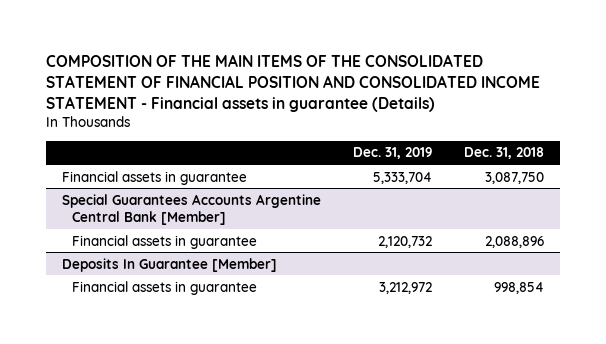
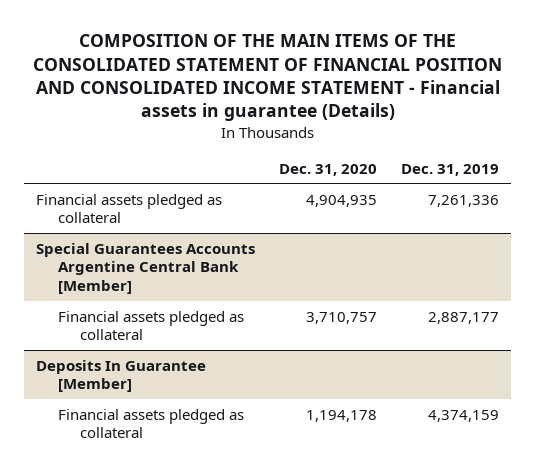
[463,147,544,160] Dec. 31, 2018 -> none
none -> [279,163,378,176] Dec. 31, 2020
[62,170,248,185] Financial assets in guarantee -> [36,193,223,224] Financial assets pledged as collateral
[372,171,432,184] 5,333,704 -> [428,194,500,207] 7,261,336
[71,234,257,249] Financial assets in guarantee -> [57,310,244,341] Financial assets pledged as collateral
[377,235,432,248] 2,120,732 -> [428,311,500,324] 2,887,177
[71,280,257,295] Financial assets in guarantee -> [57,408,244,439] Financial assets pledged as collateral
[378,281,432,294] 3,212,972 -> [428,409,500,422] 4,374,159

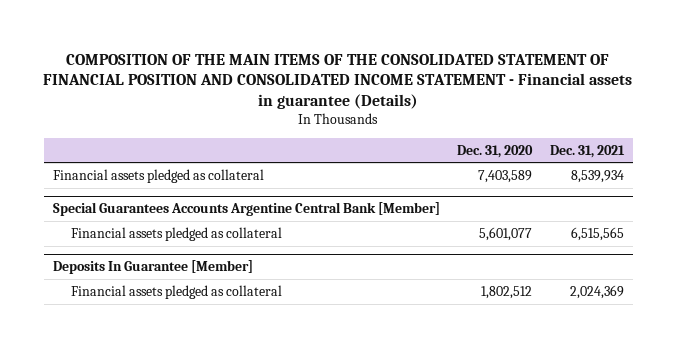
[401,163,500,176] Dec. 31, 2019 -> none
none -> [550,144,626,158] Dec. 31, 2021
[306,194,378,207] 4,904,935 -> [478,169,533,183] 7,403,589
[306,311,378,324] 3,710,757 -> [479,226,533,241] 5,601,077
[306,409,378,422] 1,194,178 -> [481,285,533,299] 1,802,512

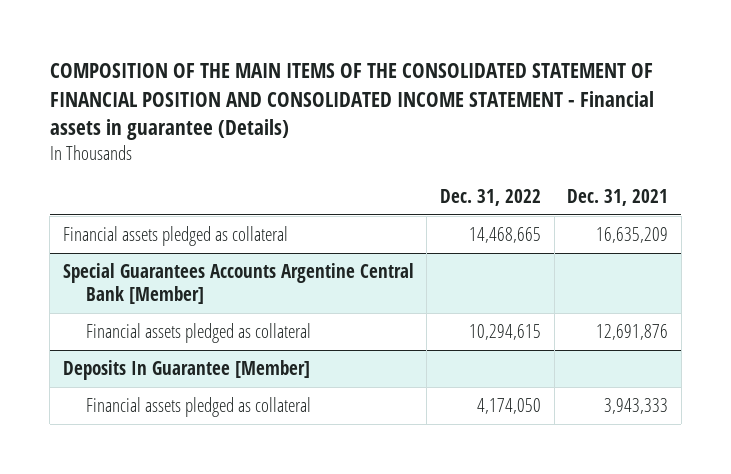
[457,144,534,158] Dec. 31, 2020 -> none
none -> [440,189,542,207] Dec. 31, 2022
[571,169,625,183] 8,539,934 -> [596,226,669,243] 16,635,209
[571,226,625,241] 6,515,565 -> [596,323,669,340] 12,691,876
[570,284,625,299] 2,024,369 -> [604,397,669,414] 3,943,333

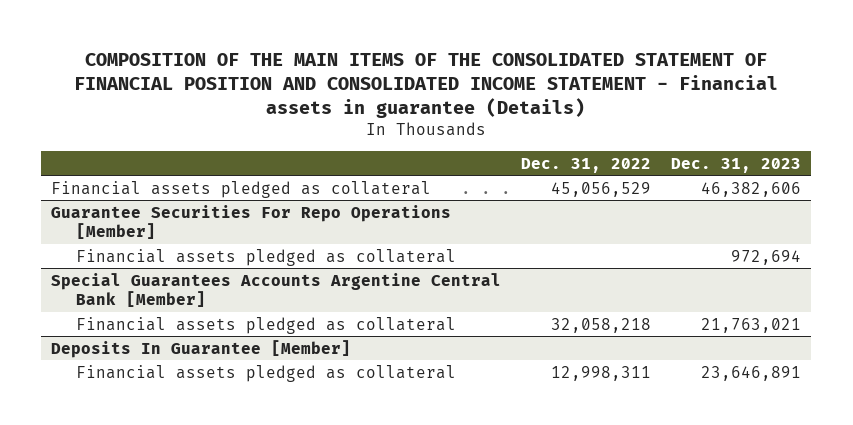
[567,189,669,207] Dec. 31, 2021 -> none
none -> [671,157,802,173] Dec. 31, 2023
[469,226,542,243] 14,468,665 -> [551,181,652,197] 45,056,529
none -> [51,204,452,240] Guarantee Securities For Repo Operations [Member]
none -> [76,248,457,266] Financial assets pledged as collateral
[469,323,542,340] 10,294,615 -> [551,317,652,333] 32,058,218
[477,397,542,414] 4,174,050 -> [551,365,652,381] 12,998,311

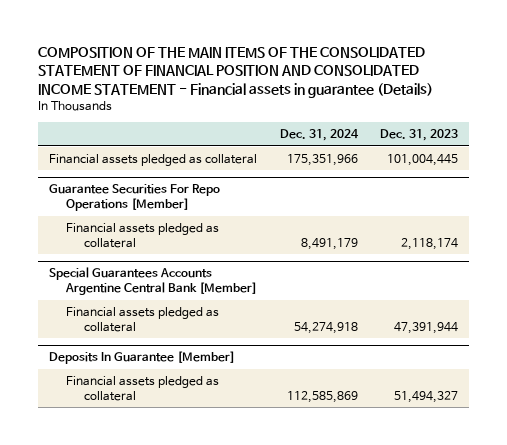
[521,157,652,173] Dec. 31, 2022 -> none
none -> [279,129,359,142] Dec. 31, 2024
[701,181,802,197] 46,382,606 -> [387,154,459,167] 101,004,445
[731,249,802,265] 972,694 -> [401,237,459,250] 2,118,174
[701,317,802,333] 21,763,021 -> [394,321,459,334] 47,391,944
[701,365,802,381] 23,646,891 -> [394,390,459,403] 51,494,327

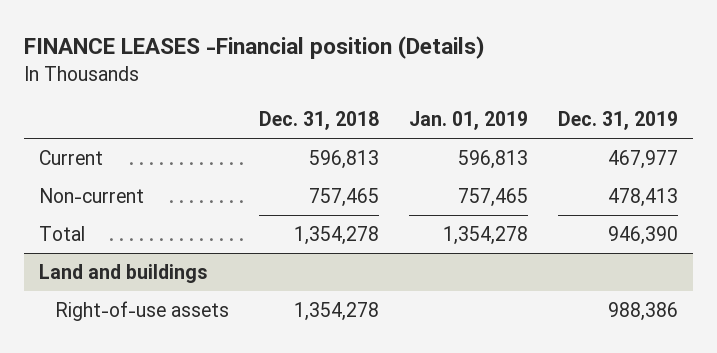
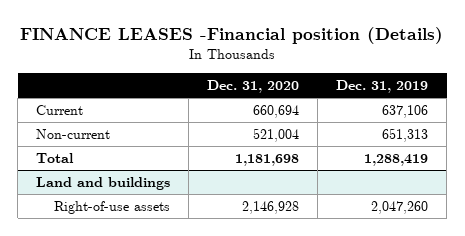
[259,111,380,131] Dec. 31, 2018 -> none
[409,111,529,131] Jan. 01, 2019 -> none
none -> [207,79,300,93] Dec. 31, 2020
[608,150,679,170] 467,977 -> [382,104,429,118] 637,106
[608,188,679,208] 478,413 -> [382,127,429,142] 651,313
[608,226,679,246] 946,390 -> [364,153,429,166] 1,288,419
[608,302,679,322] 988,386 -> [371,200,429,214] 2,047,260

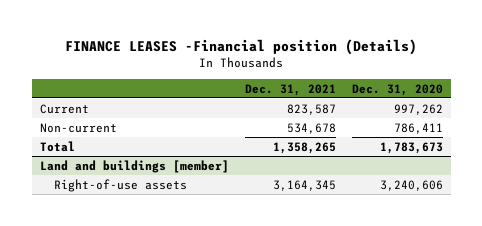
[336,79,429,93] Dec. 31, 2019 -> none
none -> [244,83,336,96] Dec. 31, 2021
[253,104,300,118] 660,694 -> [393,103,443,115] 997,262
[253,127,300,142] 521,004 -> [393,122,443,134] 786,411
[235,153,300,166] 1,181,698 -> [379,141,443,154] 1,783,673
[36,176,171,190] Land and buildings -> [39,159,229,173] Land and buildings [member]
[242,200,300,214] 2,146,928 -> [379,179,443,191] 3,240,606

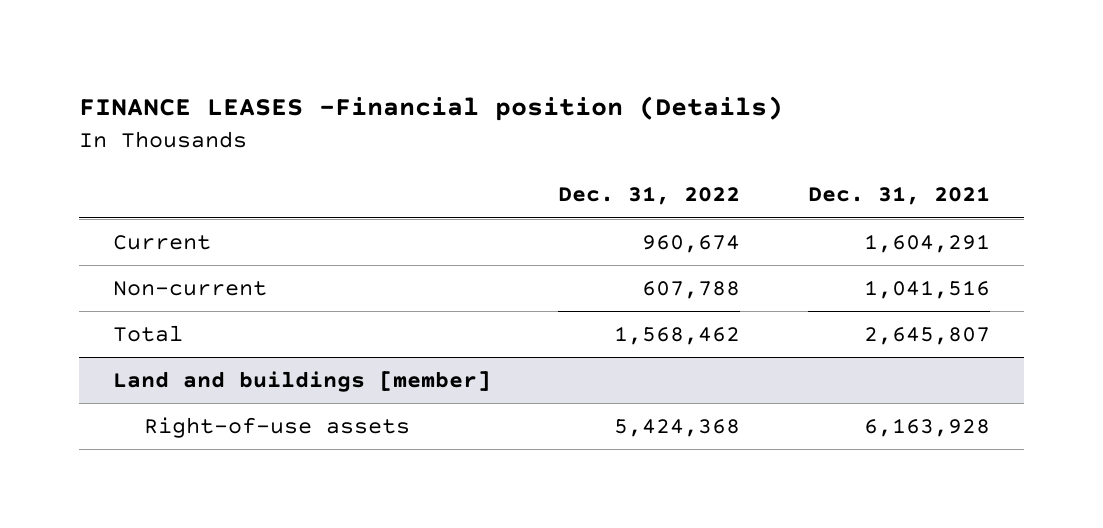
[351,83,443,96] Dec. 31, 2020 -> none
none -> [558,186,741,206] Dec. 31, 2022
[286,103,336,115] 823,587 -> [864,234,991,254] 1,604,291
[286,122,336,134] 534,678 -> [864,280,991,300] 1,041,516
[272,141,336,154] 1,358,265 -> [864,327,991,346] 2,645,807
[272,179,336,191] 3,164,345 -> [864,418,991,438] 6,163,928

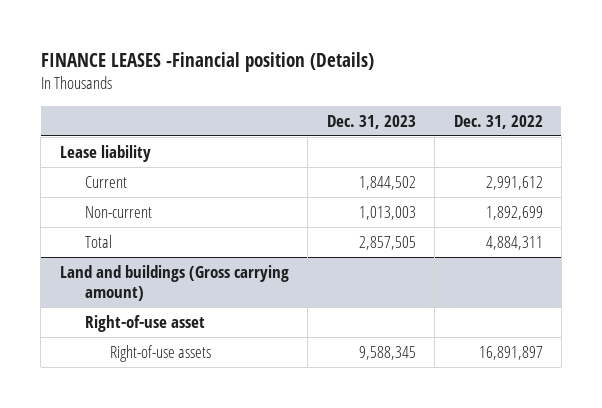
[808,186,991,206] Dec. 31, 2021 -> none
none -> [326,114,416,129] Dec. 31, 2023
none -> [59,144,151,162] Lease liability
[642,235,741,254] 960,674 -> [485,175,543,190] 2,991,612
[642,281,741,300] 607,788 -> [485,205,543,220] 1,892,699
[614,326,741,346] 1,568,462 -> [485,235,543,250] 4,884,311
[112,371,491,393] Land and buildings [member] -> [59,264,289,302] Land and buildings (Gross carrying amount)
none -> [84,314,205,332] Right-of-use asset
[614,419,741,438] 5,424,368 -> [478,345,543,360] 16,891,897

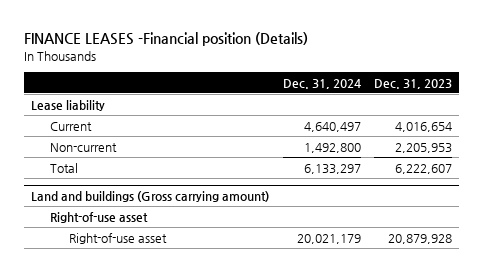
[453,114,543,129] Dec. 31, 2022 -> none
none -> [282,78,361,89] Dec. 31, 2024
[358,175,416,190] 1,844,502 -> [395,121,453,132] 4,016,654
[358,205,416,220] 1,013,003 -> [395,142,453,153] 2,205,953
[358,235,416,250] 2,857,505 -> [395,163,453,174] 6,222,607
[109,344,211,362] Right-of-use assets -> [69,232,168,244] Right-of-use asset
[358,345,416,360] 9,588,345 -> [388,233,453,244] 20,879,928

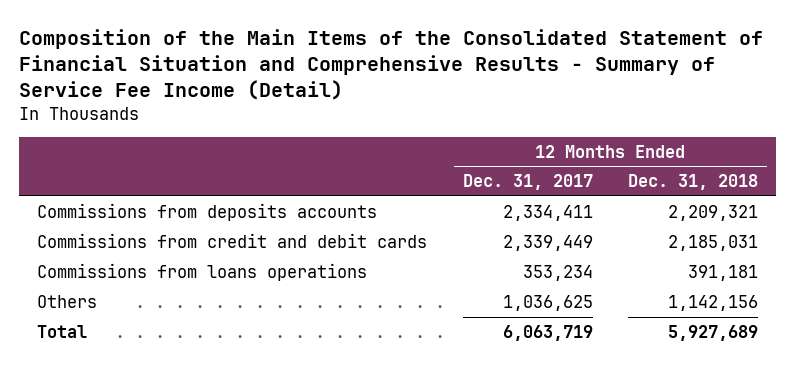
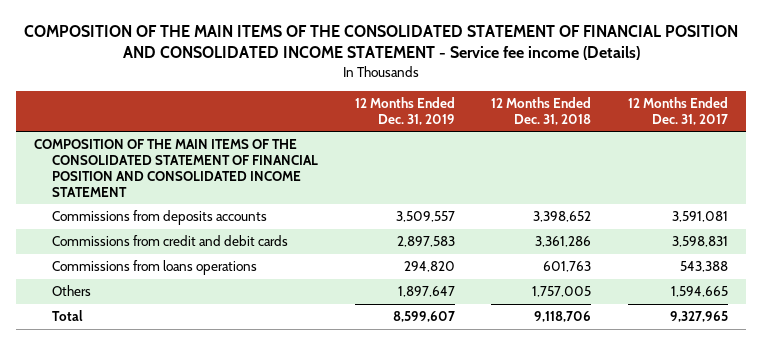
[19,29,764,101] Composition of the Main Items of the Consolidated Statement of Financial Situation and Comprehensive Results - Summary of Service Fee Income (Detail) -> [24,25,739,61] COMPOSITION OF THE MAIN ITEMS OF THE CONSOLIDATED STATEMENT OF FINANCIAL POSITION AND CONSOLIDATED INCOME STATEMENT - Service fee income (Details)
none -> [354,96,455,125] 12 Months Ended Dec. 31, 2019
none -> [34,139,318,197] COMPOSITION OF THE MAIN ITEMS OF THE CONSOLIDATED STATEMENT OF FINANCIAL POSITION AND CONSOLIDATED INCOME STATEMENT
[502,204,593,221] 2,334,411 -> [671,211,728,223] 3,591,081
[668,204,759,221] 2,209,321 -> [533,211,592,223] 3,398,652
[502,234,593,251] 2,339,449 -> [671,236,728,248] 3,598,831
[668,234,759,251] 2,185,031 -> [535,236,592,248] 3,361,286
[522,264,593,281] 353,234 -> [679,261,728,273] 543,388
[688,264,759,281] 391,181 -> [543,261,592,273] 601,763
[502,294,593,311] 1,036,625 -> [670,286,728,298] 1,594,665
[668,294,759,311] 1,142,156 -> [532,286,592,298] 1,757,005
[502,324,593,341] 6,063,719 -> [669,311,728,323] 9,327,965
[668,324,759,341] 5,927,689 -> [534,311,592,323] 9,118,706

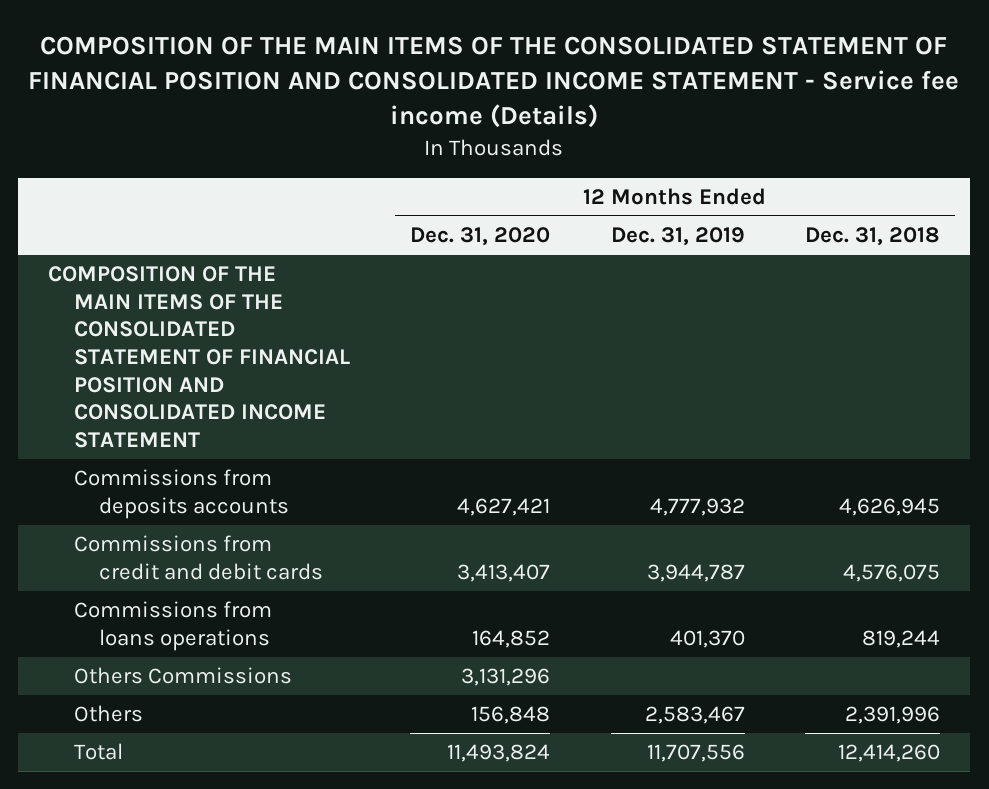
[627,96,728,125] 12 Months Ended Dec. 31, 2017 -> none
none -> [410,227,551,247] Dec. 31, 2020
[395,211,455,223] 3,509,557 -> [649,497,745,516] 4,777,932
[533,211,592,223] 3,398,652 -> [839,497,941,516] 4,626,945
[396,236,455,248] 2,897,583 -> [646,563,745,582] 3,944,787
[535,236,592,248] 3,361,286 -> [843,563,941,582] 4,576,075
[403,261,455,273] 294,820 -> [669,629,745,648] 401,370
[543,261,592,273] 601,763 -> [862,629,941,648] 819,244
none -> [73,667,292,685] Others Commissions
[397,286,455,298] 1,897,647 -> [644,706,745,725] 2,583,467
[532,286,592,298] 1,757,005 -> [845,706,941,725] 2,391,996
[392,311,455,323] 8,599,607 -> [646,744,745,763] 11,707,556
[534,311,592,323] 9,118,706 -> [838,744,941,763] 12,414,260

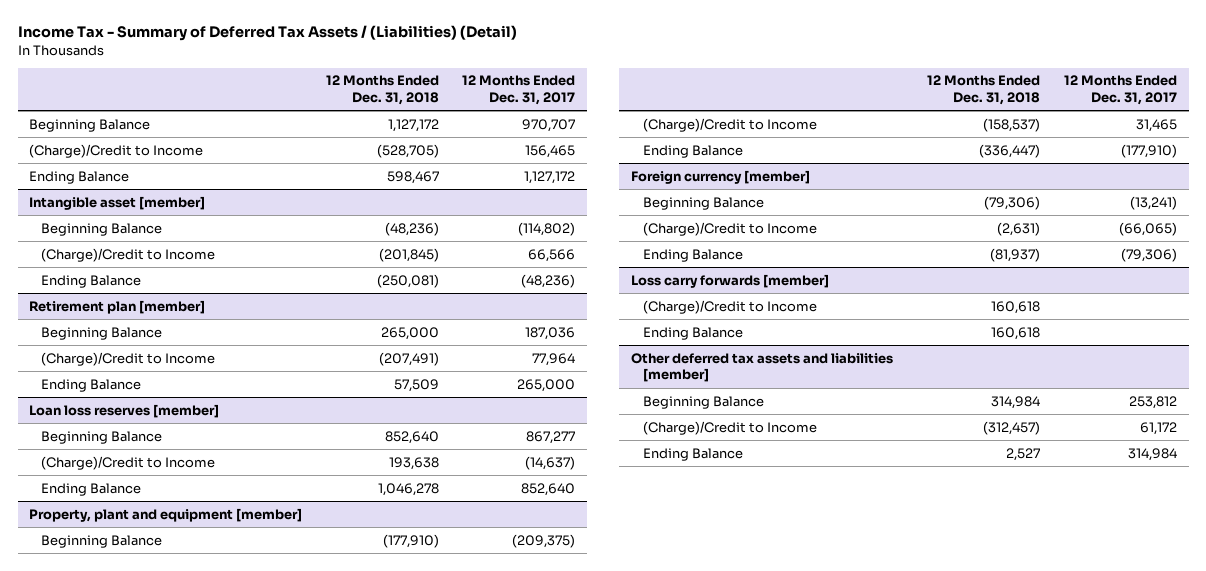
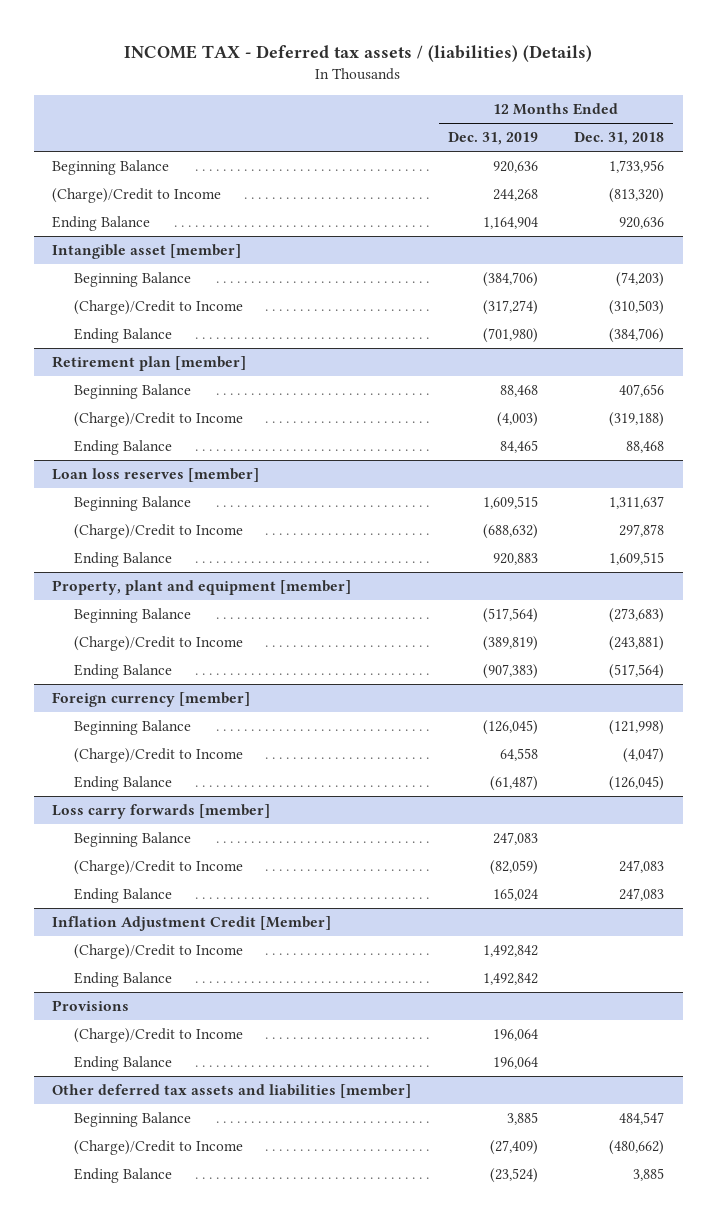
[17,25,517,42] Income Tax - Summary of Deferred Tax Assets / (Liabilities) (Detail) -> [124,45,593,63] INCOME TAX - Deferred tax assets / (liabilities) (Details)
[462,75,576,105] 12 Months Ended Dec. 31, 2017 -> none
none -> [447,132,538,146] Dec. 31, 2019
[387,118,439,132] 1,127,172 -> [609,160,665,174] 1,733,956
[376,143,439,158] (528,705) -> [609,188,665,204] (813,320)
[386,170,439,184] 598,467 -> [619,217,665,230] 920,636
[384,221,439,236] (48,236) -> [616,272,665,288] (74,203)
[378,247,439,262] (201,845) -> [609,300,665,316] (310,503)
[376,273,439,288] (250,081) -> [609,328,665,344] (384,706)
[380,326,439,340] 265,000 -> [619,384,665,398] 407,656
[378,351,439,366] (207,491) -> [609,412,665,428] (319,188)
[393,378,439,392] 57,509 -> [626,441,665,454] 88,468
[384,430,439,444] 852,640 -> [609,496,665,510] 1,311,637
[388,456,439,470] 193,638 -> [619,524,665,538] 297,878
[377,482,439,496] 1,046,278 -> [609,552,665,566] 1,609,515
[382,533,439,548] (177,910) -> [609,608,665,624] (273,683)
[983,117,1041,132] (158,537) -> [609,636,665,652] (243,881)
[979,143,1041,158] (336,447) -> [609,664,665,680] (517,564)
[984,195,1041,210] (79,306) -> [609,720,665,736] (121,998)
[997,221,1041,236] (2,631) -> [623,748,665,764] (4,047)
[990,247,1041,262] (81,937) -> [609,776,665,792] (126,045)
none -> [73,832,191,848] Beginning Balance
[991,300,1041,314] 160,618 -> [619,860,665,874] 247,083
[991,326,1041,340] 160,618 -> [619,888,665,902] 247,083
none -> [52,916,332,932] Inflation Adjustment Credit [Member]
none -> [73,944,243,960] (Charge)/Credit to Income
none -> [73,972,172,988] Ending Balance
none -> [52,1000,130,1012] Provisions
none -> [73,1028,243,1044] (Charge)/Credit to Income
none -> [73,1056,172,1072] Ending Balance
[991,395,1041,409] 314,984 -> [619,1112,665,1126] 484,547
[983,420,1041,435] (312,457) -> [609,1140,665,1156] (480,662)
[1006,447,1041,461] 2,527 -> [633,1168,665,1182] 3,885

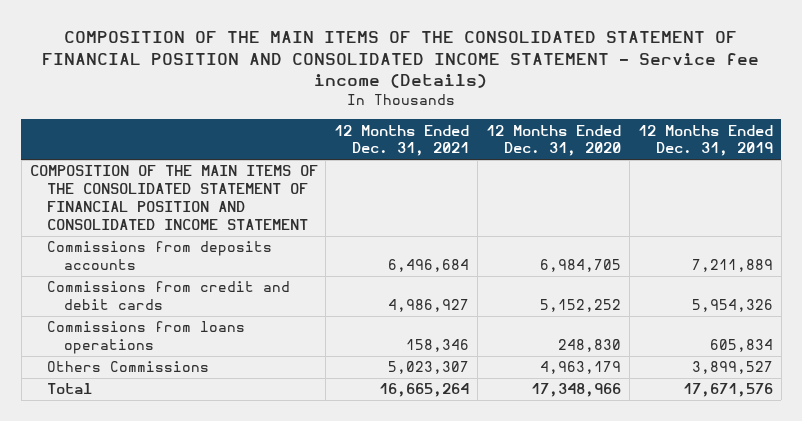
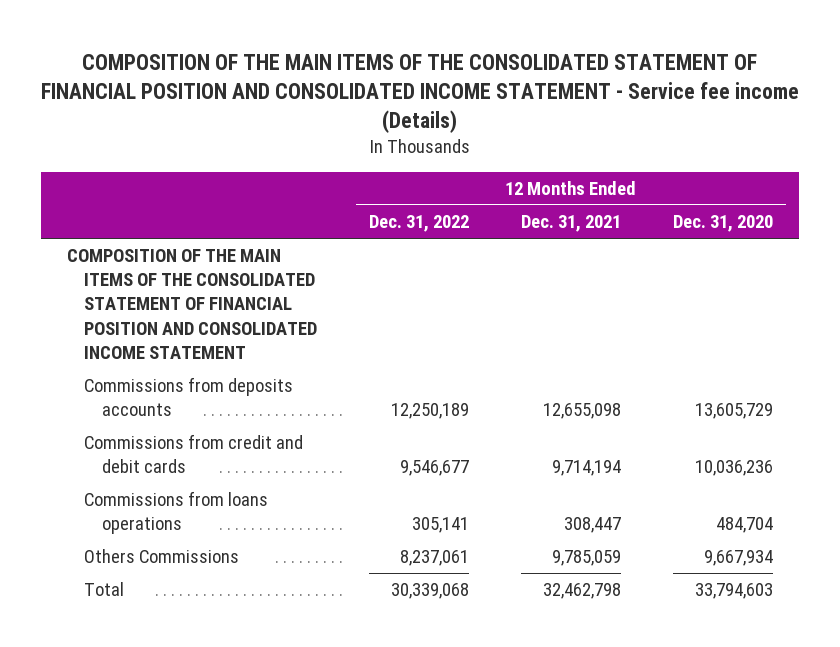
[637,124,773,157] 12 Months Ended Dec. 31, 2019 -> none
none -> [369,215,470,233] Dec. 31, 2022
[388,259,470,273] 6,496,684 -> [543,403,622,420] 12,655,098
[540,259,622,273] 6,984,705 -> [695,403,774,420] 13,605,729
[388,299,470,313] 4,986,927 -> [552,460,622,477] 9,714,194
[540,299,622,313] 5,152,252 -> [695,460,774,477] 10,036,236
[406,339,470,353] 158,346 -> [564,517,622,534] 308,447
[558,339,622,353] 248,830 -> [716,517,774,534] 484,704
[388,361,470,375] 5,023,307 -> [552,550,622,567] 9,785,059
[540,361,622,375] 4,963,179 -> [704,550,774,567] 9,667,934
[379,383,470,398] 16,665,264 -> [543,583,622,600] 32,462,798
[531,383,622,398] 17,348,966 -> [695,583,774,600] 33,794,603

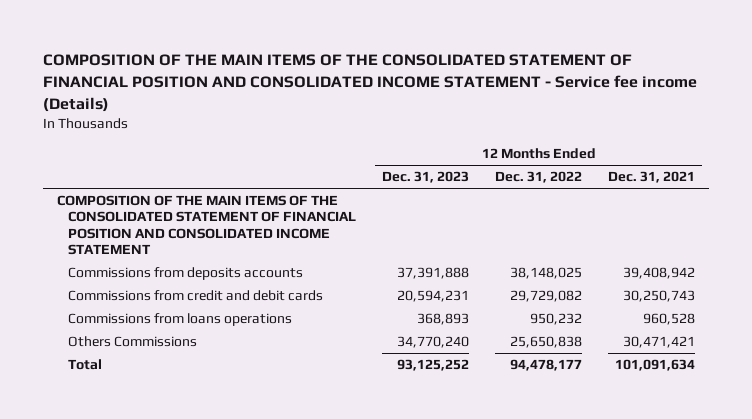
[673,215,774,233] Dec. 31, 2020 -> none
none -> [381,171,469,184] Dec. 31, 2023
[391,403,470,420] 12,250,189 -> [510,267,583,280] 38,148,025
[543,403,622,420] 12,655,098 -> [623,267,696,280] 39,408,942
[400,460,470,477] 9,546,677 -> [510,290,583,303] 29,729,082
[552,460,622,477] 9,714,194 -> [623,290,696,303] 30,250,743
[412,517,470,534] 305,141 -> [530,313,583,326] 950,232
[564,517,622,534] 308,447 -> [643,313,696,326] 960,528
[400,550,470,567] 8,237,061 -> [510,336,583,349] 25,650,838
[552,550,622,567] 9,785,059 -> [623,336,696,349] 30,471,421
[391,583,470,600] 30,339,068 -> [510,359,583,372] 94,478,177
[543,583,622,600] 32,462,798 -> [615,359,696,372] 101,091,634

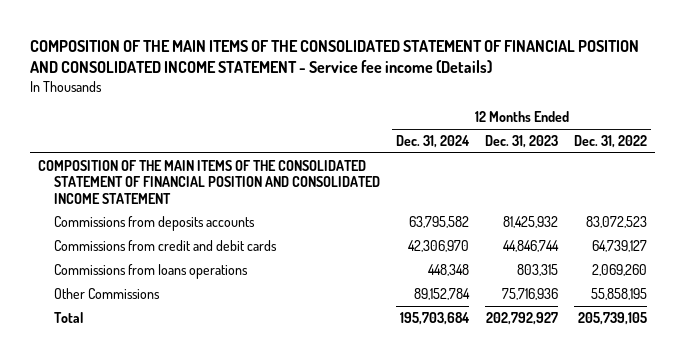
[608,171,696,184] Dec. 31, 2021 -> none
none -> [396,134,471,148] Dec. 31, 2024
[396,267,469,280] 37,391,888 -> [503,215,559,228] 81,425,932
[510,267,583,280] 38,148,025 -> [586,215,648,228] 83,072,523
[396,290,469,303] 20,594,231 -> [503,239,560,252] 44,846,744
[510,290,583,303] 29,729,082 -> [592,239,648,252] 64,739,127
[416,313,469,326] 368,893 -> [517,263,559,276] 803,315
[530,313,583,326] 950,232 -> [592,263,648,276] 2,069,260
[67,336,197,348] Others Commissions -> [53,287,160,299] Other Commissions
[396,336,469,349] 34,770,240 -> [502,287,559,300] 75,716,936
[510,336,583,349] 25,650,838 -> [591,287,648,300] 55,858,195
[396,359,469,372] 93,125,252 -> [486,311,559,325] 202,792,927
[510,359,583,372] 94,478,177 -> [578,311,648,325] 205,739,105

